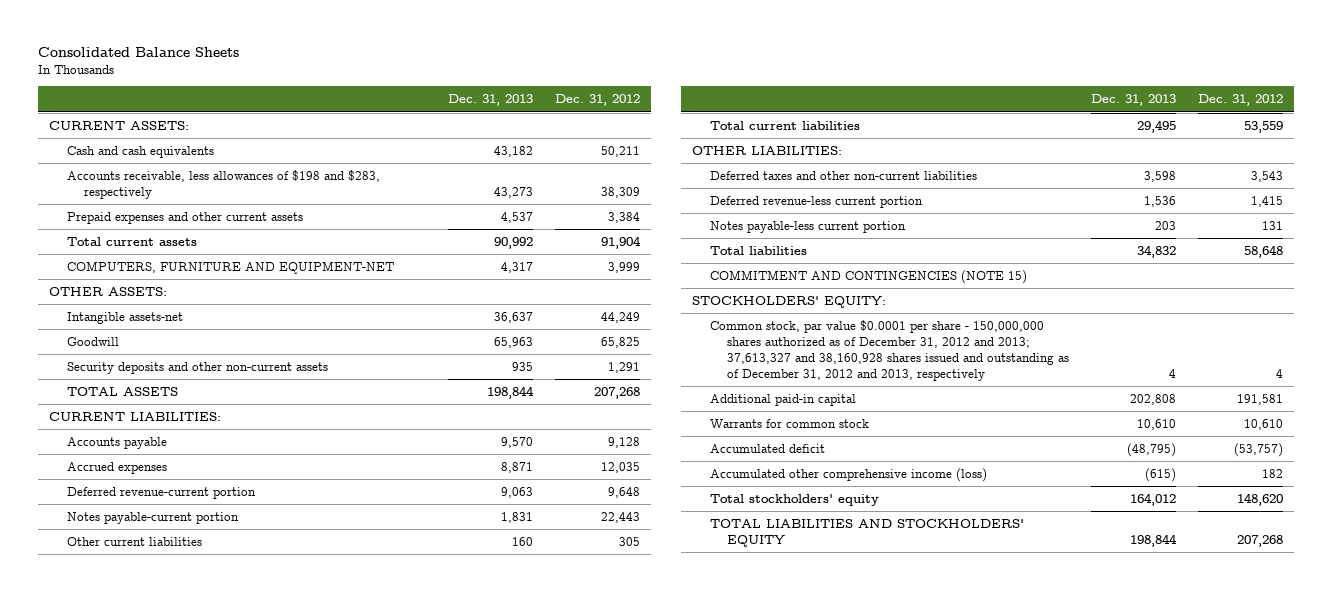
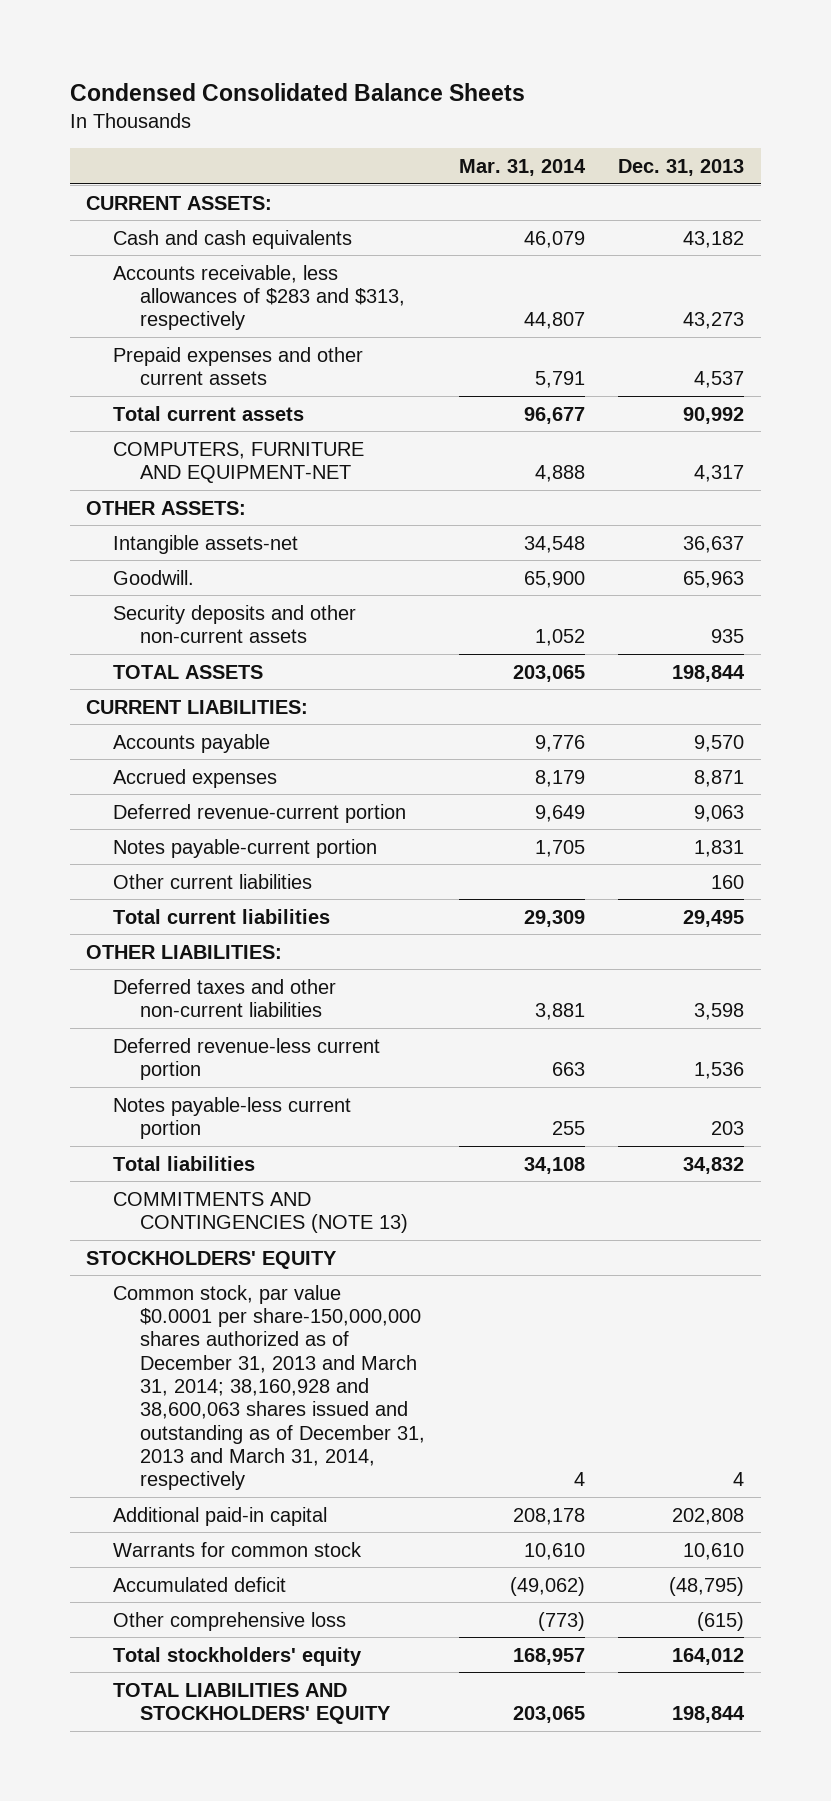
[38,47,240,58] Consolidated Balance Sheets -> [69,82,525,101] Condensed Consolidated Balance Sheets
[554,94,640,107] Dec. 31, 2012 -> none
none -> [458,159,586,177] Mar. 31, 2014
[66,169,380,199] Accounts receivable, less allowances of $198 and $283, respectively -> [113,264,406,331] Accounts receivable, less allowances of $283 and $313, respectively
[66,336,119,346] Goodwill -> [113,569,195,585] Goodwill.
[709,269,1027,284] COMMITMENT AND CONTINGENCIES (NOTE 15) -> [113,1191,409,1233] COMMITMENTS AND CONTINGENCIES (NOTE 13)
[692,295,887,308] STOCKHOLDERS' EQUITY: -> [86,1250,338,1269] STOCKHOLDERS' EQUITY
[709,319,1070,381] Common stock, par value $0.0001 per share - 150,000,000 shares authorized as of December 31, 2012 and 2013; 37,613,327 and 38,160,928 shares issued and outstanding as of December 31, 2012 and 2013, respectively -> [113,1284,426,1491] Common stock, par value $0.0001 per share-150,000,000 shares authorized as of December 31, 2013 and March 31, 2014; 38,160,928 and 38,600,063 shares issued and outstanding as of December 31, 2013 and March 31, 2014, respectively
[709,467,987,482] Accumulated other comprehensive income (loss) -> [113,1611,347,1631] Other comprehensive loss

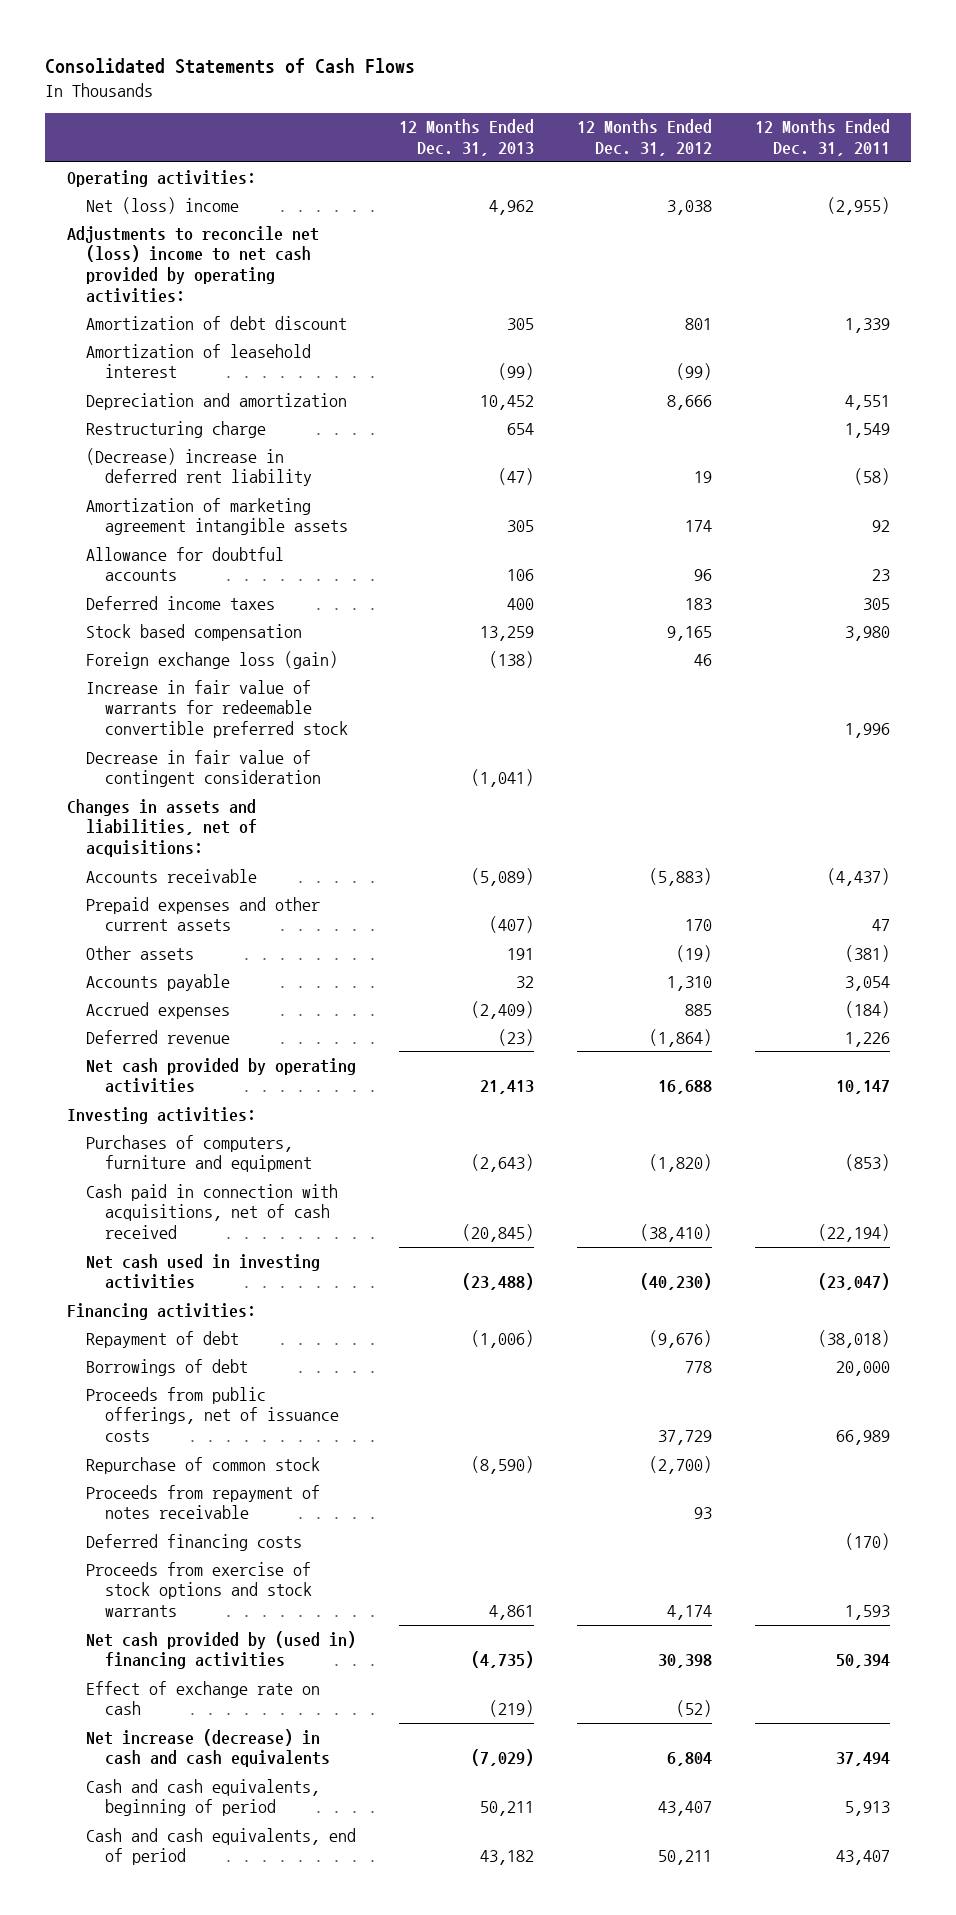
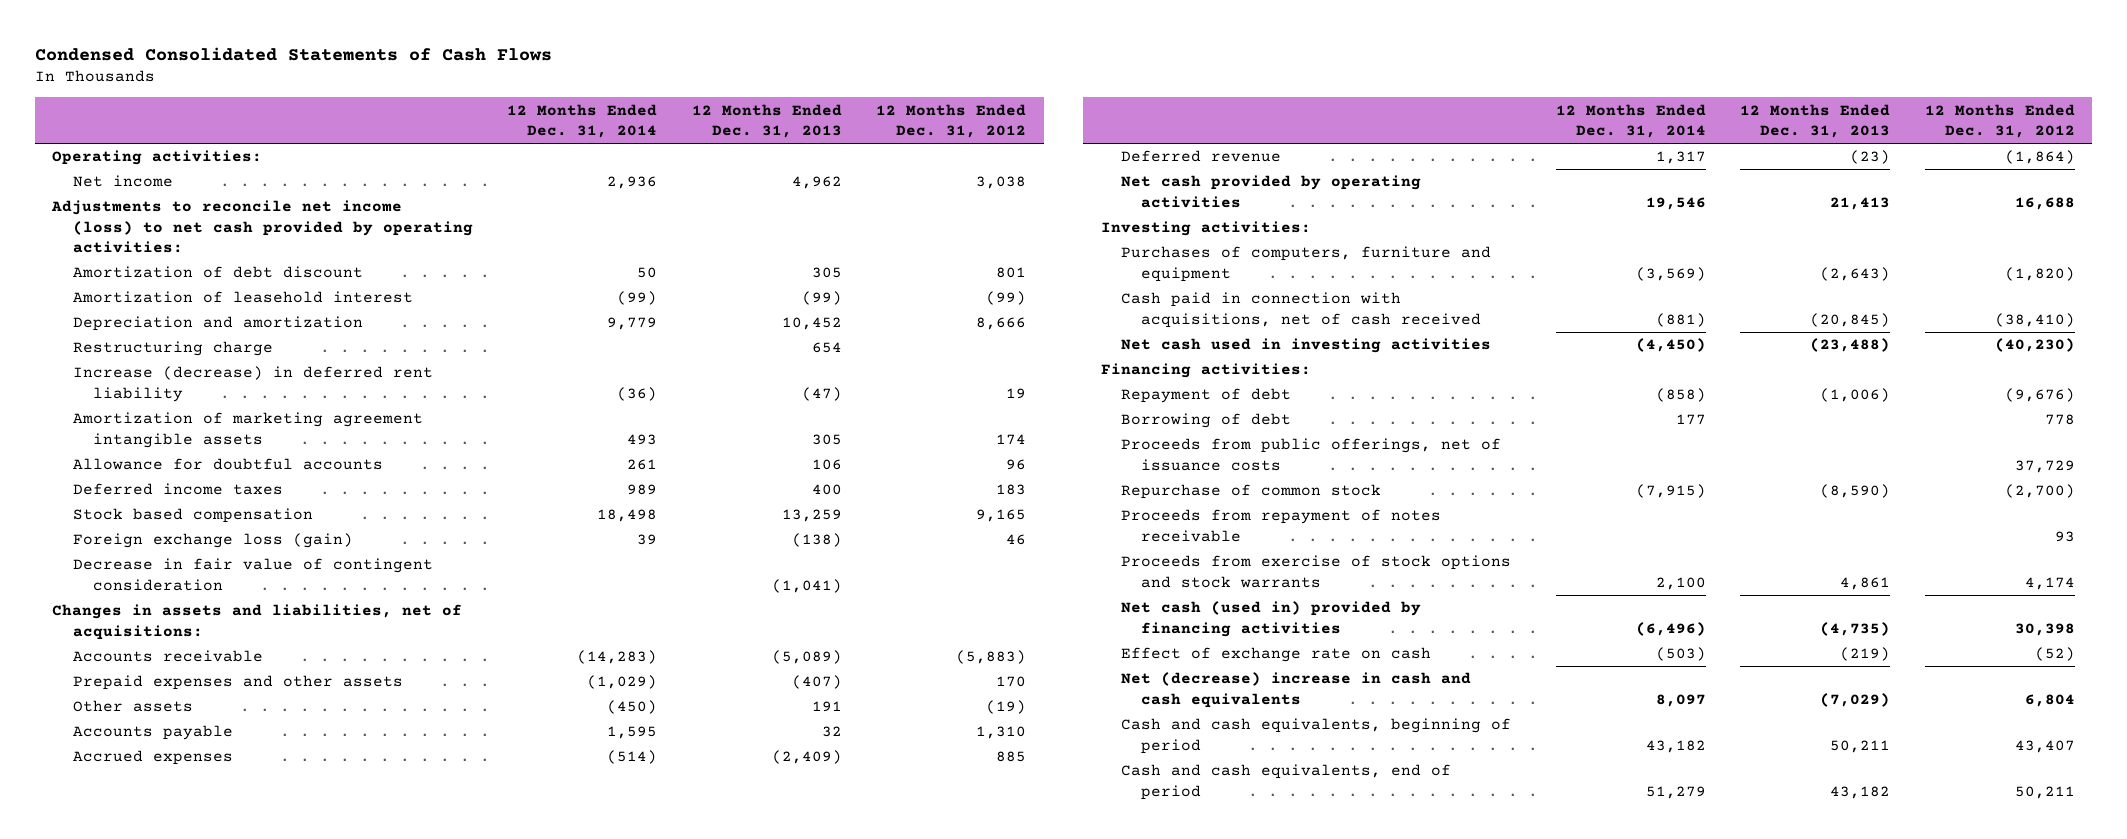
[45,58,416,75] Consolidated Statements of Cash Flows -> [35,46,553,61] Condensed Consolidated Statements of Cash Flows
[754,119,890,157] 12 Months Ended Dec. 31, 2011 -> none
none -> [507,103,658,139] 12 Months Ended Dec. 31, 2014
[85,196,239,214] Net (loss) income -> [72,175,173,188] Net income
[66,225,319,303] Adjustments to reconcile net (loss) income to net cash provided by operating activities: -> [51,200,473,254] Adjustments to reconcile net income (loss) to net cash provided by operating activities:
[85,447,313,487] (Decrease) increase in deferred rent liability -> [72,366,433,402] Increase (decrease) in deferred rent liability
[85,679,349,739] Increase in fair value of warrants for redeemable convertible preferred stock -> none
[85,896,320,932] Prepaid expenses and other current assets -> [72,675,403,691] Prepaid expenses and other assets
[85,1358,248,1376] Borrowings of debt -> [1121,413,1292,429] Borrowing of debt
[85,1533,302,1551] Deferred financing costs -> none
[85,1630,356,1670] Net cash provided by (used in) financing activities -> [1121,601,1422,637] Net cash (used in) provided by financing activities
[85,1728,331,1768] Net increase (decrease) in cash and cash equivalents -> [1121,672,1472,708] Net (decrease) increase in cash and cash equivalents

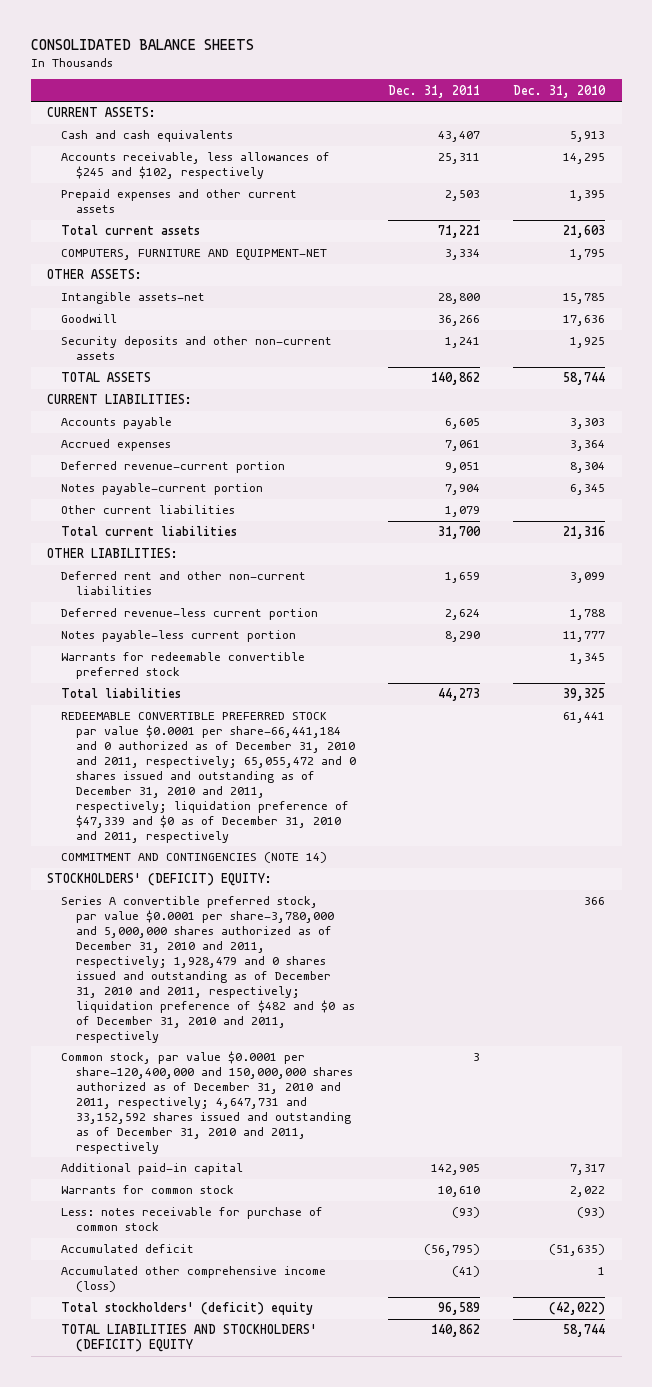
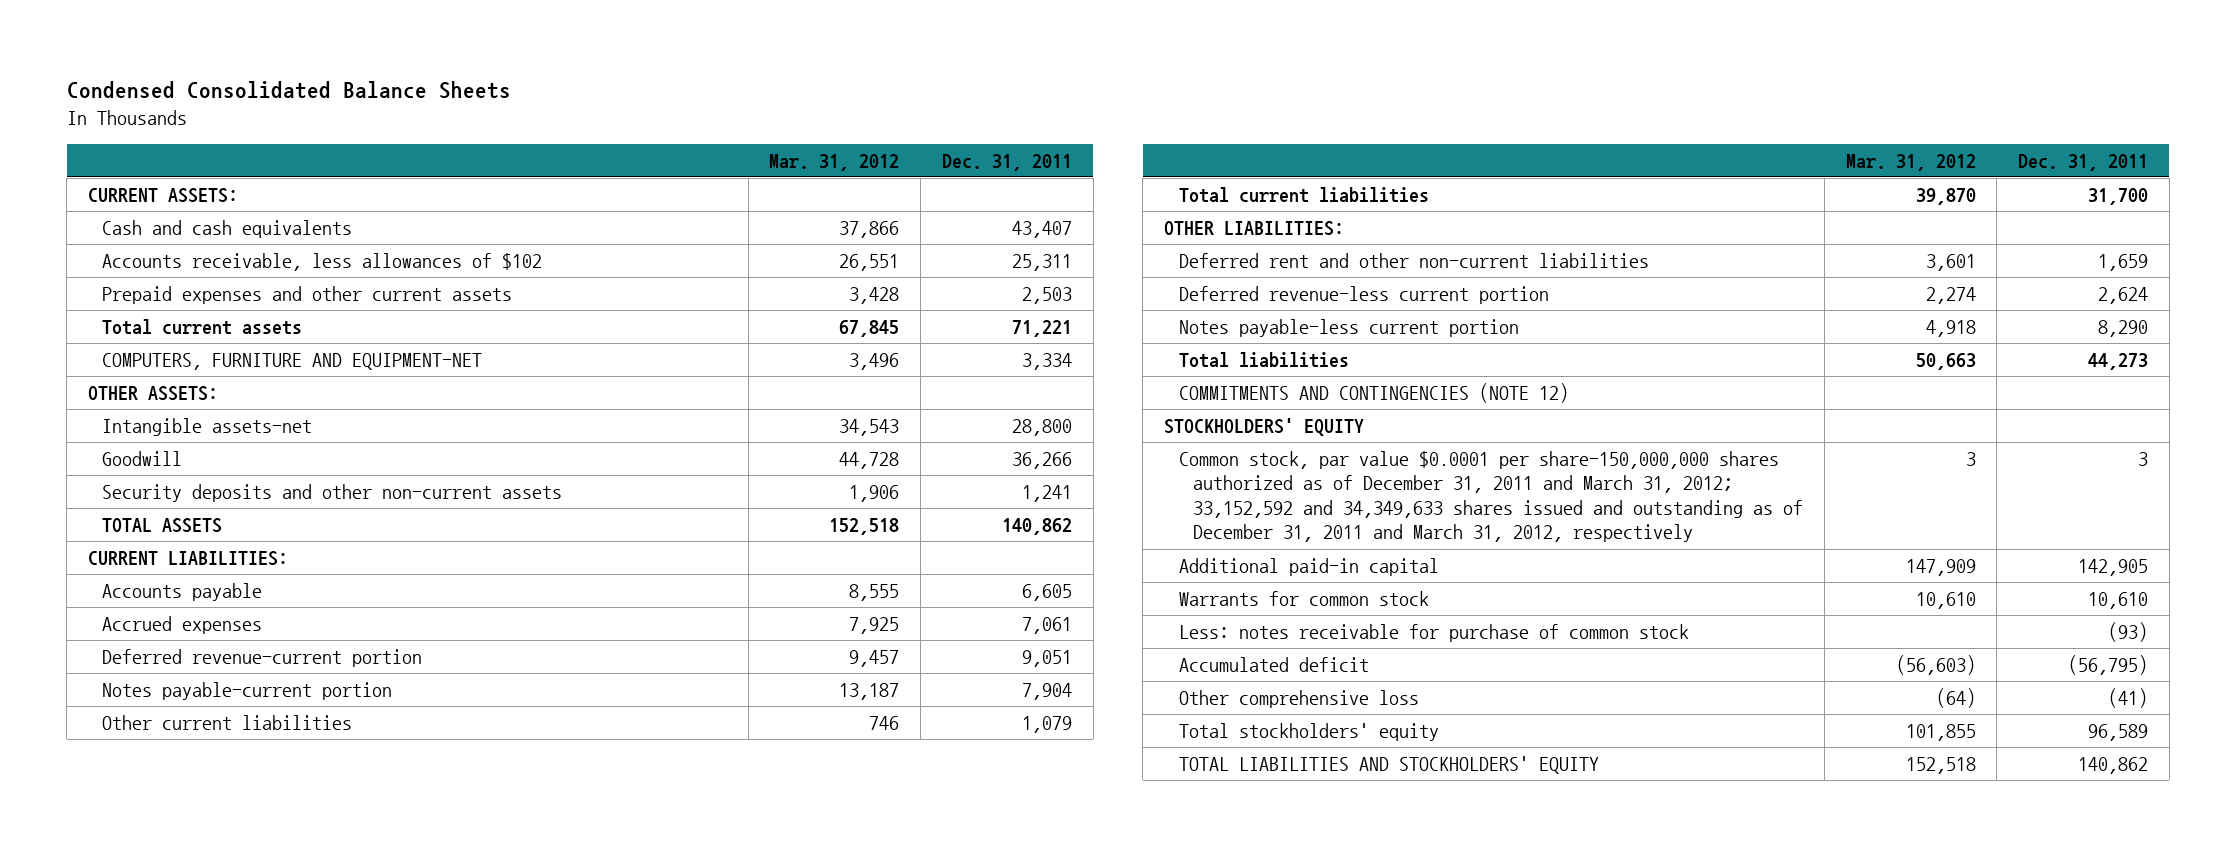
[30,39,254,51] CONSOLIDATED BALANCE SHEETS -> [66,81,511,100] Condensed Consolidated Balance Sheets
[513,84,607,98] Dec. 31, 2010 -> none
none -> [769,153,900,171] Mar. 31, 2012
[61,152,331,180] Accounts receivable, less allowances of $245 and $102, respectively -> [102,252,543,271] Accounts receivable, less allowances of $102
[61,652,306,680] Warrants for redeemable convertible preferred stock -> none
[61,712,356,843] REDEEMABLE CONVERTIBLE PREFERRED STOCK par value $0.0001 per share-66,441,184 and 0 authorized as of December 31, 2010 and 2011, respectively; 65,055,472 and 0 shares issued and outstanding as of December 31, 2010 and 2011, respectively; liquidation preference of $47,339 and $0 as of December 31, 2010 and 2011, respectively -> none
[61,896,355,1043] Series A convertible preferred stock, par value $0.0001 per share-3,780,000 and 5,000,000 shares authorized as of December 31, 2010 and 2011, respectively; 1,928,479 and 0 shares issued and outstanding as of December 31, 2010 and 2011, respectively; liquidation preference of $482 and $0 as of December 31, 2010 and 2011, respectively -> none
[61,852,328,864] COMMITMENT AND CONTINGENCIES (NOTE 14) -> [1178,382,1569,403] COMMITMENTS AND CONTINGENCIES (NOTE 12)
[47,873,273,887] STOCKHOLDERS' (DEFICIT) EQUITY: -> [1164,417,1365,436] STOCKHOLDERS' EQUITY
[61,1051,353,1154] Common stock, par value $0.0001 per share-120,400,000 and 150,000,000 shares authorized as of December 31, 2010 and 2011, respectively; 4,647,731 and 33,152,592 shares issued and outstanding as of December 31, 2010 and 2011, respectively -> [1178,450,1804,543] Common stock, par value $0.0001 per share-150,000,000 shares authorized as of December 31, 2011 and March 31, 2012; 33,152,592 and 34,349,633 shares issued and outstanding as of December 31, 2011 and March 31, 2012, respectively
[61,1266,327,1293] Accumulated other comprehensive income (loss) -> [1178,689,1419,708] Other comprehensive loss
[61,1302,314,1316] Total stockholders' (deficit) equity -> [1178,722,1439,741] Total stockholders' equity
[61,1324,318,1353] TOTAL LIABILITIES AND STOCKHOLDERS' (DEFICIT) EQUITY -> [1178,755,1599,774] TOTAL LIABILITIES AND STOCKHOLDERS' EQUITY

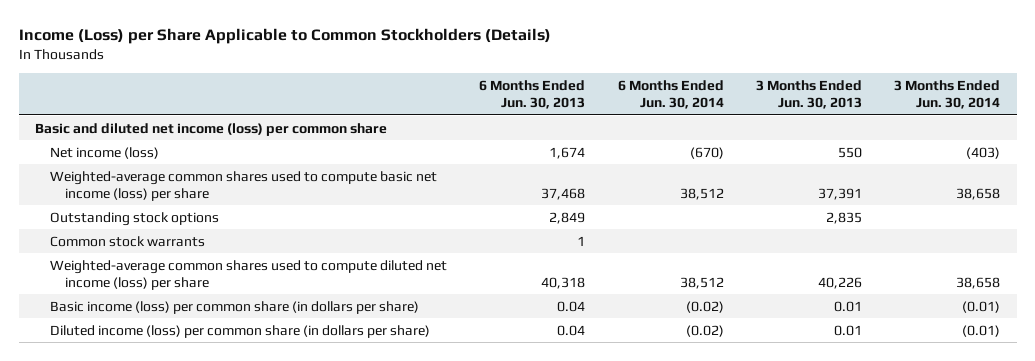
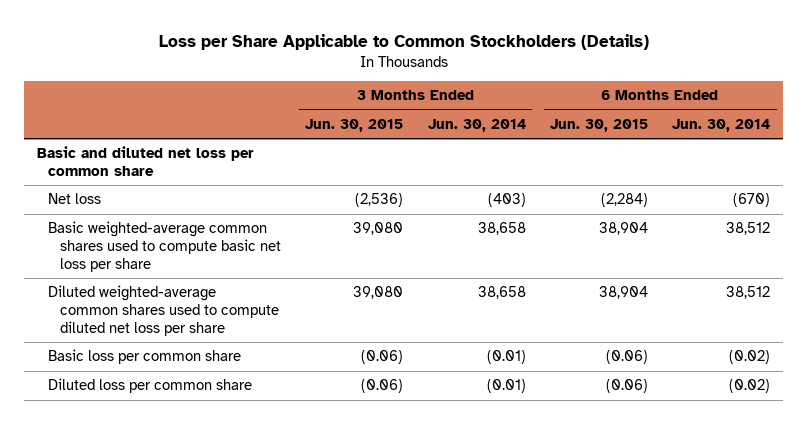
[18,28,551,45] Income (Loss) per Share Applicable to Common Stockholders (Details) -> [158,33,649,50] Loss per Share Applicable to Common Stockholders (Details)
[479,80,586,110] 6 Months Ended Jun. 30, 2013 -> none
[755,80,862,110] 3 Months Ended Jun. 30, 2013 -> none
none -> [305,118,404,132] Jun. 30, 2015
none -> [550,118,649,132] Jun. 30, 2015
[49,211,219,226] Outstanding stock options -> none
[49,235,205,247] Common stock warrants -> none
[34,122,387,136] Basic and diluted net income (loss) per common share -> [36,146,254,177] Basic and diluted net loss per common share
[49,146,159,159] Net income (loss) -> [48,193,102,205] Net loss
[49,170,437,201] Weighted-average common shares used to compute basic net income (loss) per share -> [48,221,282,272] Basic weighted-average common shares used to compute basic net loss per share
[49,259,447,290] Weighted-average common shares used to compute diluted net income (loss) per share -> [48,285,280,336] Diluted weighted-average common shares used to compute diluted net loss per share
[49,300,419,314] Basic income (loss) per common share (in dollars per share) -> [48,349,242,365] Basic loss per common share
[49,324,430,338] Diluted income (loss) per common share (in dollars per share) -> [48,378,253,394] Diluted loss per common share

